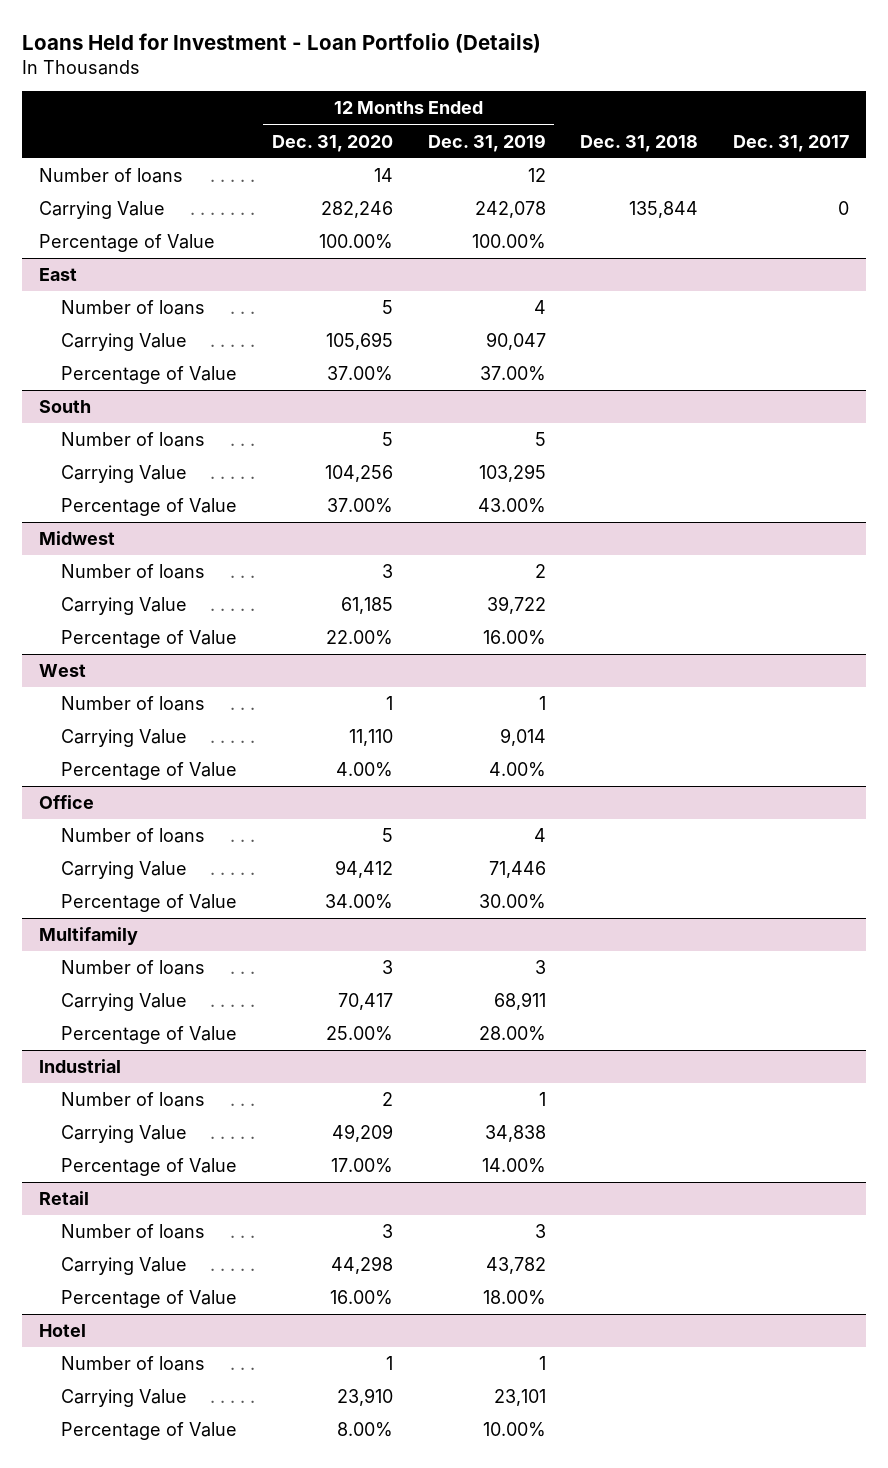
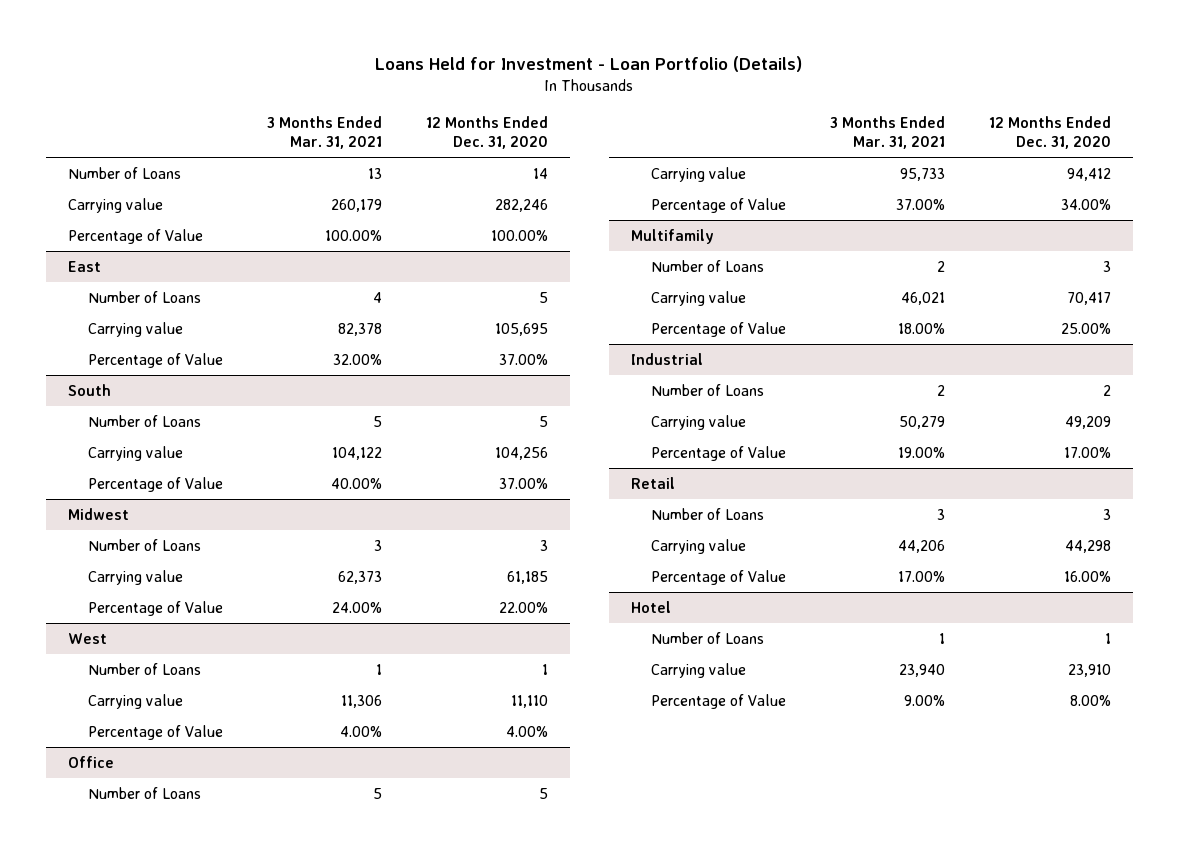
[427,133,546,152] Dec. 31, 2019 -> none
[580,134,699,152] Dec. 31, 2018 -> none
[732,134,849,152] Dec. 31, 2017 -> none
none -> [266,115,382,149] 3 Months Ended Mar. 31, 2021
[39,168,184,184] Number of loans -> [67,166,181,179] Number of Loans
[39,201,166,220] Carrying Value -> [67,197,163,213] Carrying value
[61,300,206,316] Number of loans -> [87,290,201,303] Number of Loans
[61,333,188,352] Carrying Value -> [87,321,183,337] Carrying value
[61,432,206,448] Number of loans -> [87,414,201,427] Number of Loans
[61,465,188,484] Carrying Value -> [87,445,183,461] Carrying value
[61,564,206,580] Number of loans -> [87,538,201,551] Number of Loans
[61,597,188,616] Carrying Value -> [87,569,183,585] Carrying value
[61,696,206,712] Number of loans -> [87,662,201,675] Number of Loans
[61,729,188,748] Carrying Value -> [87,693,183,709] Carrying value
[61,828,206,844] Number of loans -> [87,786,201,799] Number of Loans
[61,861,188,880] Carrying Value -> [650,166,746,182] Carrying value
[61,960,206,976] Number of loans -> [650,259,764,272] Number of Loans
[61,993,188,1012] Carrying Value -> [650,290,746,306] Carrying value
[61,1092,206,1108] Number of loans -> [650,383,764,396] Number of Loans
[61,1125,188,1144] Carrying Value -> [650,414,746,430] Carrying value
[61,1224,206,1240] Number of loans -> [650,507,764,520] Number of Loans
[61,1257,188,1276] Carrying Value -> [650,538,746,554] Carrying value
[61,1356,206,1372] Number of loans -> [650,631,764,644] Number of Loans
[61,1389,188,1408] Carrying Value -> [650,662,746,678] Carrying value

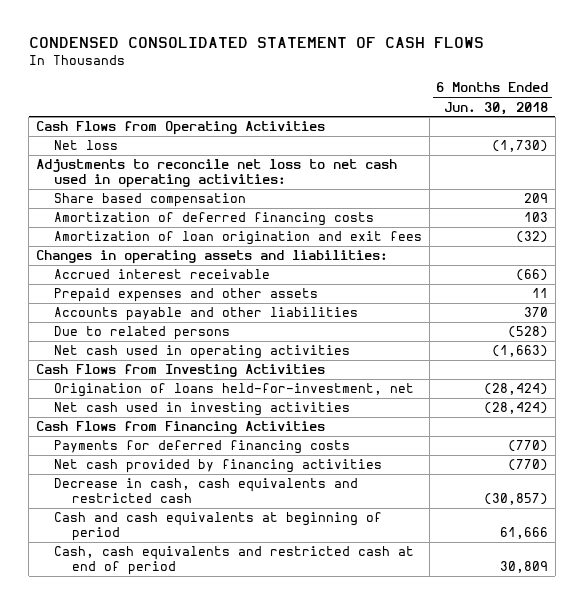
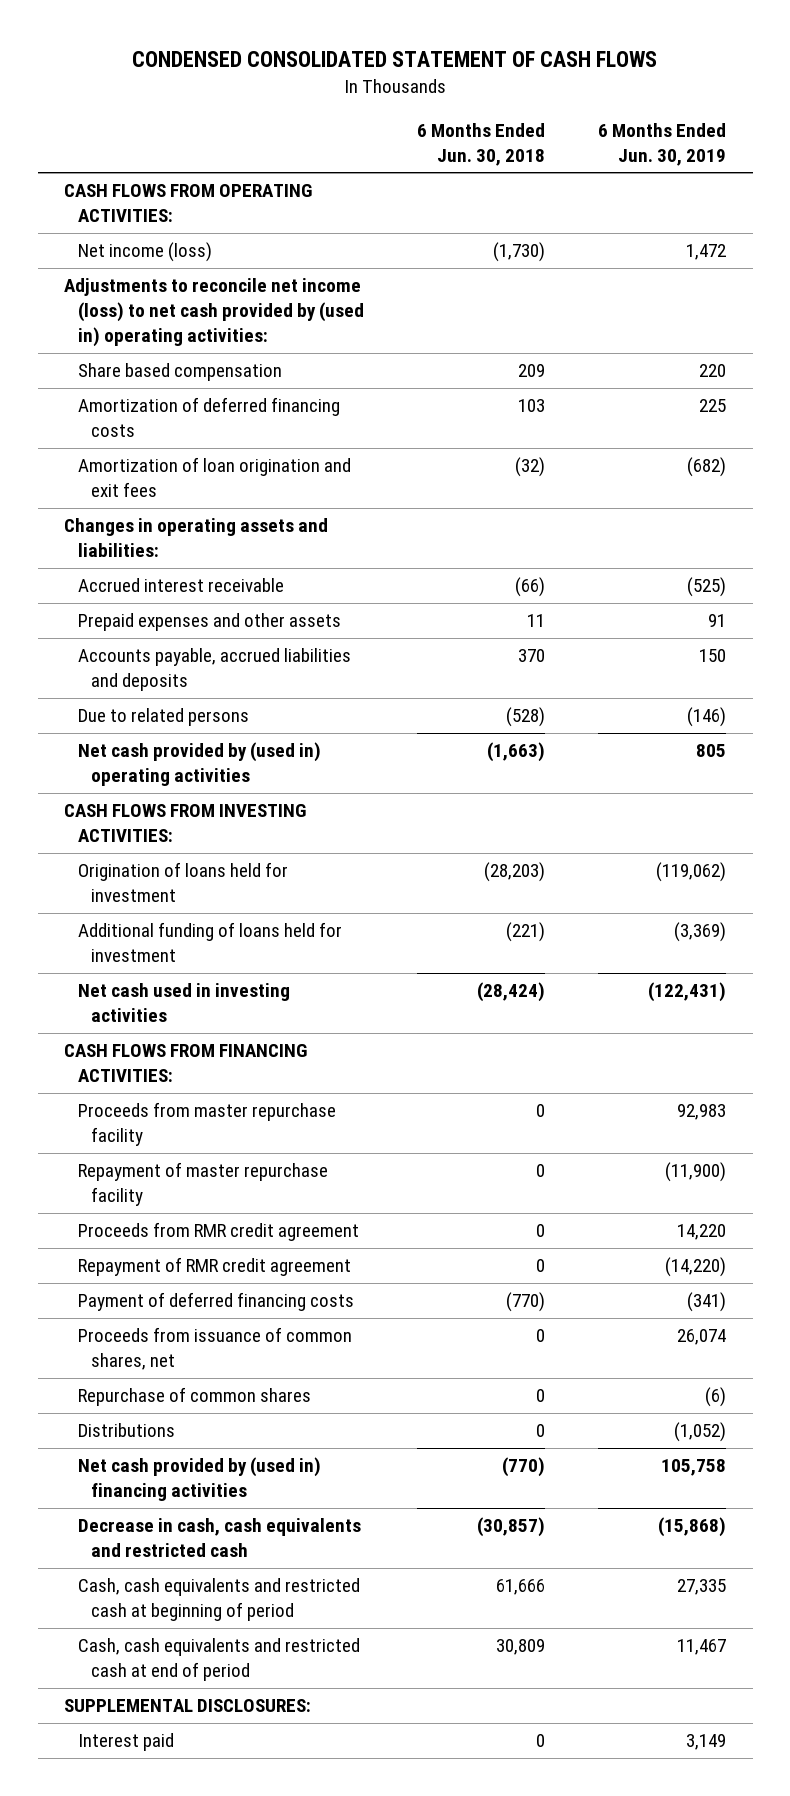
none -> [598,122,727,166] 6 Months Ended Jun. 30, 2019
[35,121,325,136] Cash Flows from Operating Activities -> [64,184,313,223] CASH FLOWS FROM OPERATING ACTIVITIES:
[53,140,118,151] Net loss -> [77,242,212,263] Net income (loss)
[35,159,397,189] Adjustments to reconcile net loss to net cash used in operating activities: -> [64,278,364,347] Adjustments to reconcile net income (loss) to net cash provided by (used in) operating activities:
[53,307,358,322] Accounts payable and other liabilities -> [77,648,351,692] Accounts payable, accrued liabilities and deposits
[53,345,350,360] Net cash used in operating activities -> [77,742,321,787] Net cash provided by (used in) operating activities
[35,364,325,378] Cash Flows from Investing Activities -> [64,804,307,843] CASH FLOWS FROM INVESTING ACTIVITIES:
[53,383,414,398] Origination of loans held-for-investment, net -> [77,862,288,903] Origination of loans held for investment
[484,383,549,396] (28,424) -> [483,862,545,883] (28,203)
none -> [77,922,342,963] Additional funding of loans held for investment
[35,421,325,435] Cash Flows from Financing Activities -> [64,1044,308,1083] CASH FLOWS FROM FINANCING ACTIVITIES:
none -> [77,1102,336,1147] Proceeds from master repurchase facility
none -> [77,1162,328,1207] Repayment of master repurchase facility
none -> [77,1222,359,1242] Proceeds from RMR credit agreement
none -> [77,1257,351,1277] Repayment of RMR credit agreement
[53,440,350,455] Payments for deferred financing costs -> [77,1292,354,1312] Payment of deferred financing costs
none -> [77,1327,352,1371] Proceeds from issuance of common shares, net
none -> [77,1387,311,1407] Repurchase of common shares
none -> [77,1423,175,1438] Distributions
[53,459,382,474] Net cash provided by financing activities -> [77,1457,321,1502] Net cash provided by (used in) financing activities
[53,512,382,542] Cash and cash equivalents at beginning of period -> [77,1578,360,1622] Cash, cash equivalents and restricted cash at beginning of period
none -> [64,1699,312,1713] SUPPLEMENTAL DISCLOSURES:
none -> [77,1733,174,1752] Interest paid

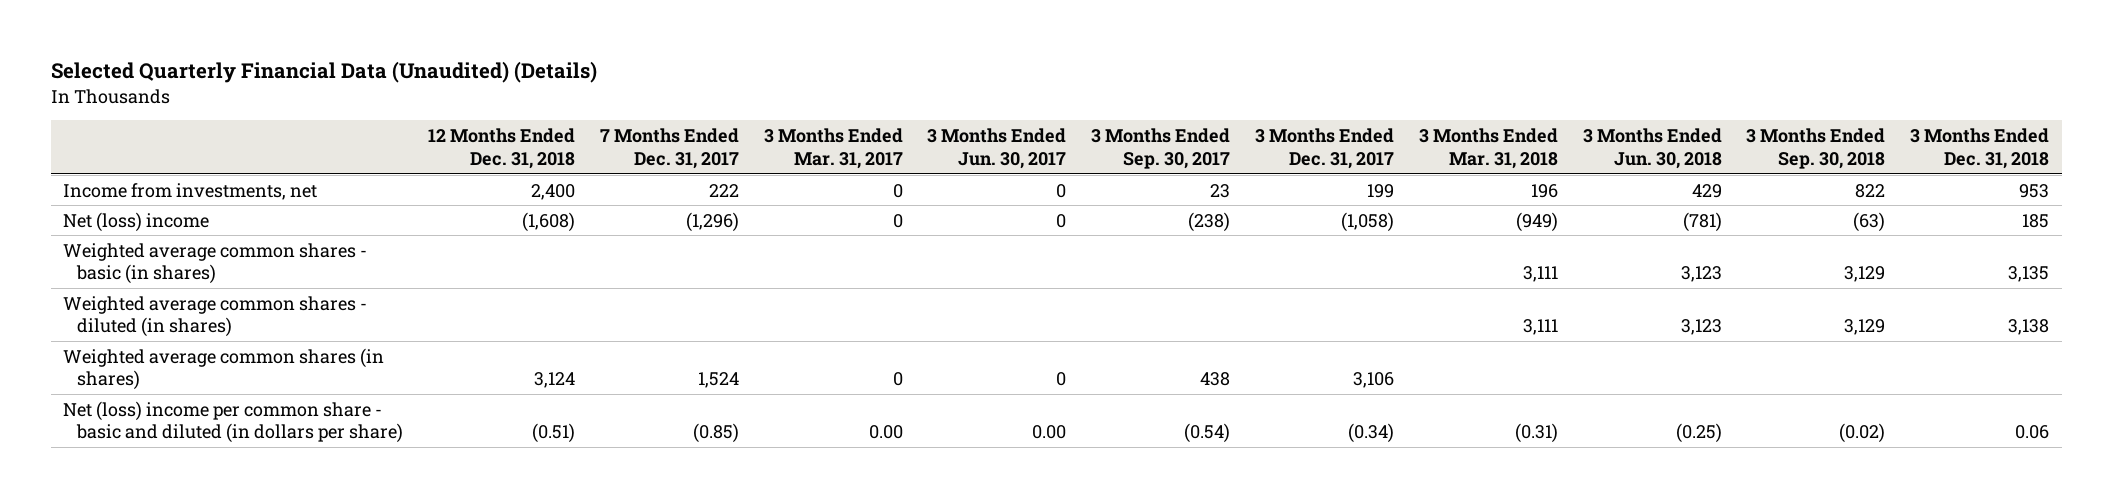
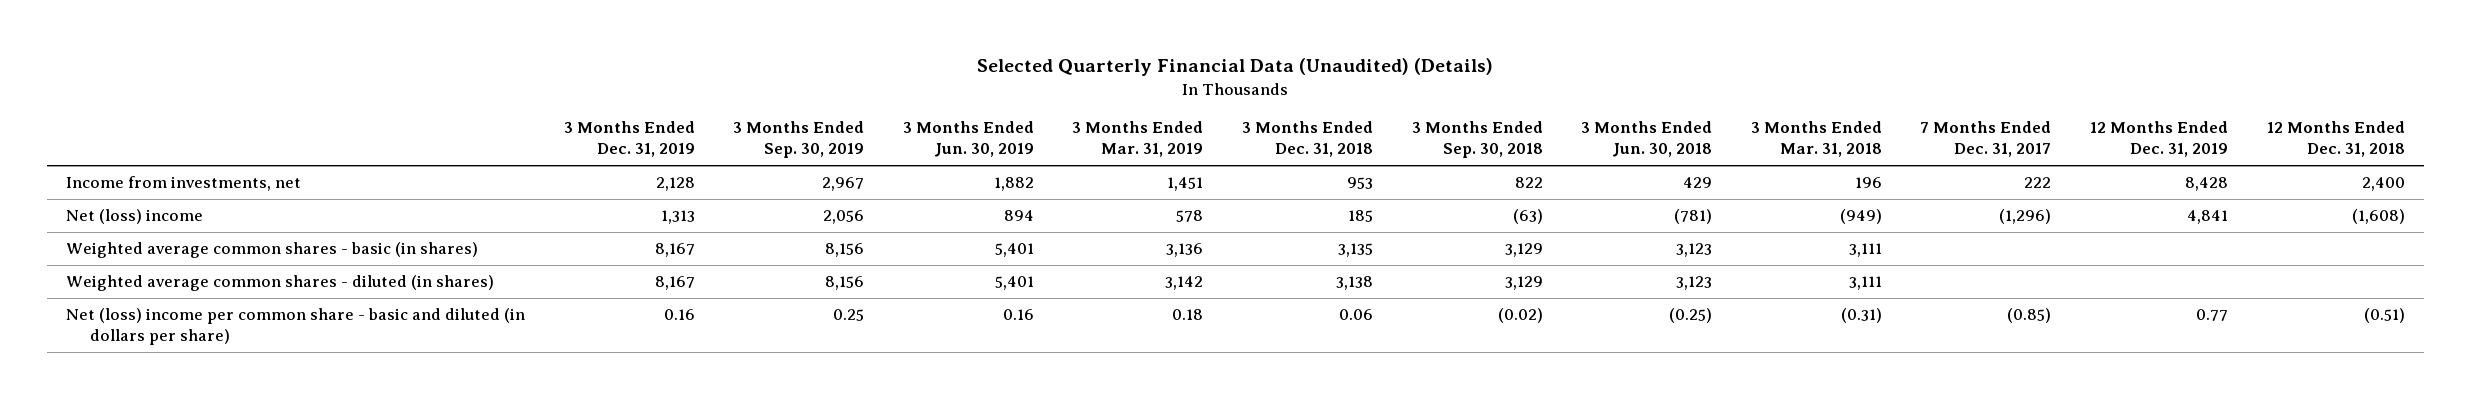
[763,127,903,169] 3 Months Ended Mar. 31, 2017 -> none
[927,127,1067,169] 3 Months Ended Jun. 30, 2017 -> none
[1091,127,1231,169] 3 Months Ended Sep. 30, 2017 -> none
[1254,127,1394,169] 3 Months Ended Dec. 31, 2017 -> none
none -> [563,121,695,158] 3 Months Ended Dec. 31, 2019
none -> [733,121,865,159] 3 Months Ended Sep. 30, 2019
none -> [902,121,1034,158] 3 Months Ended Jun. 30, 2019
none -> [1072,121,1204,158] 3 Months Ended Mar. 31, 2019
none -> [2089,121,2228,158] 12 Months Ended Dec. 31, 2019
[63,347,385,391] Weighted average common shares (in shares) -> none

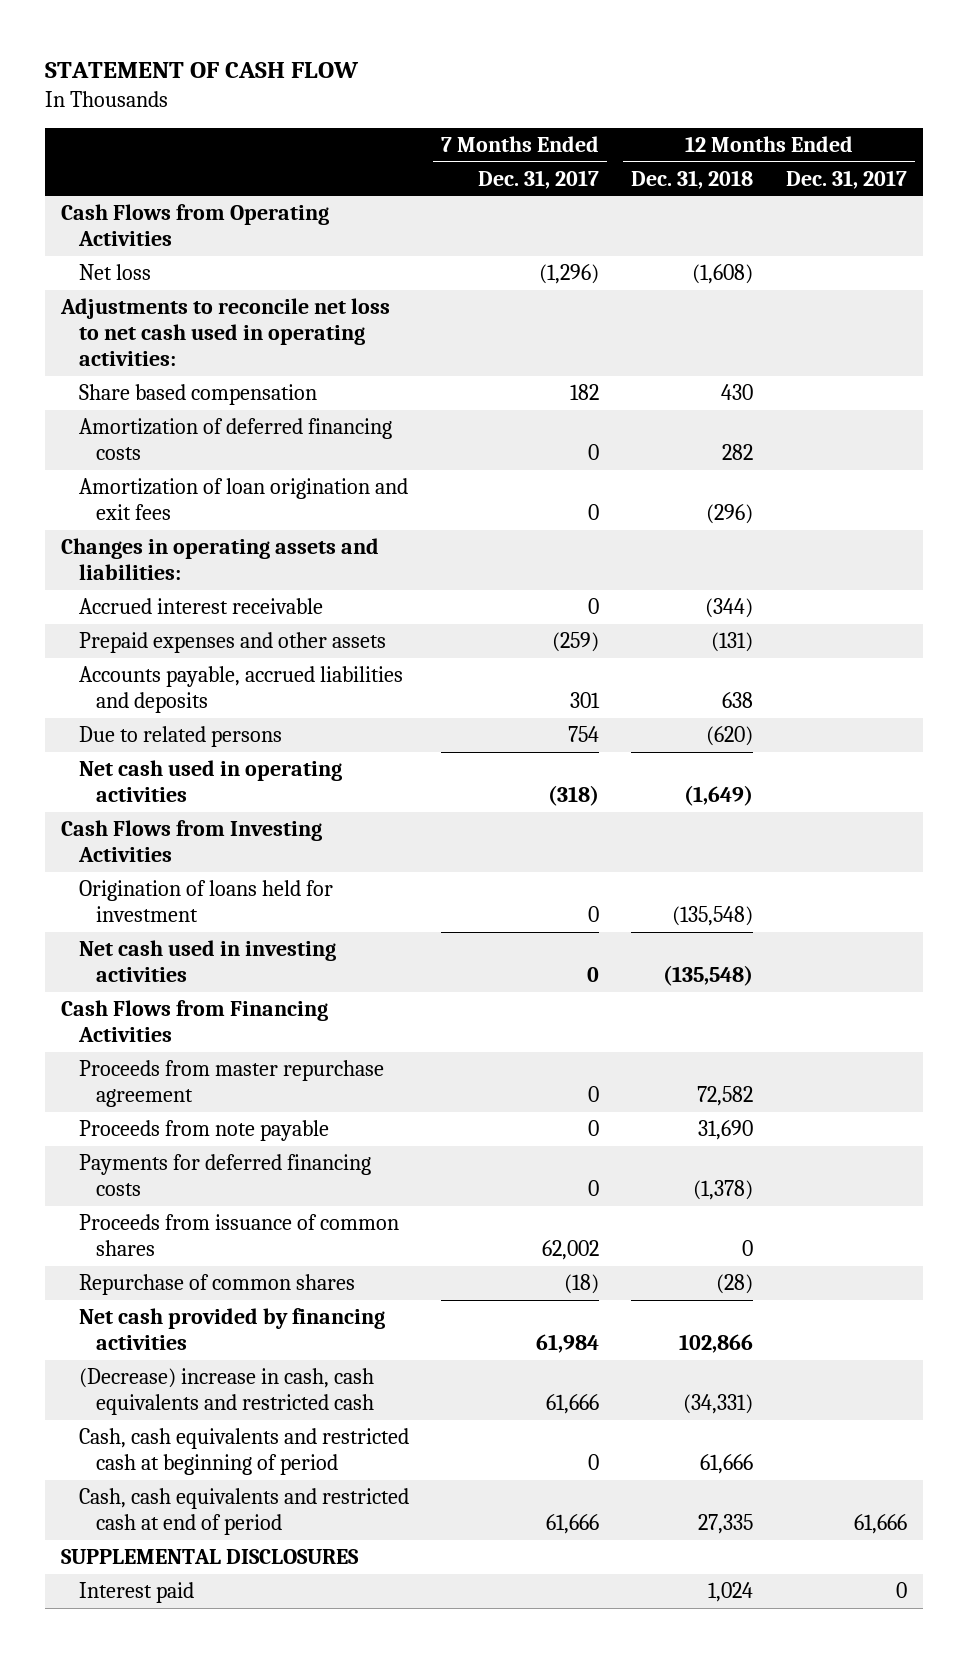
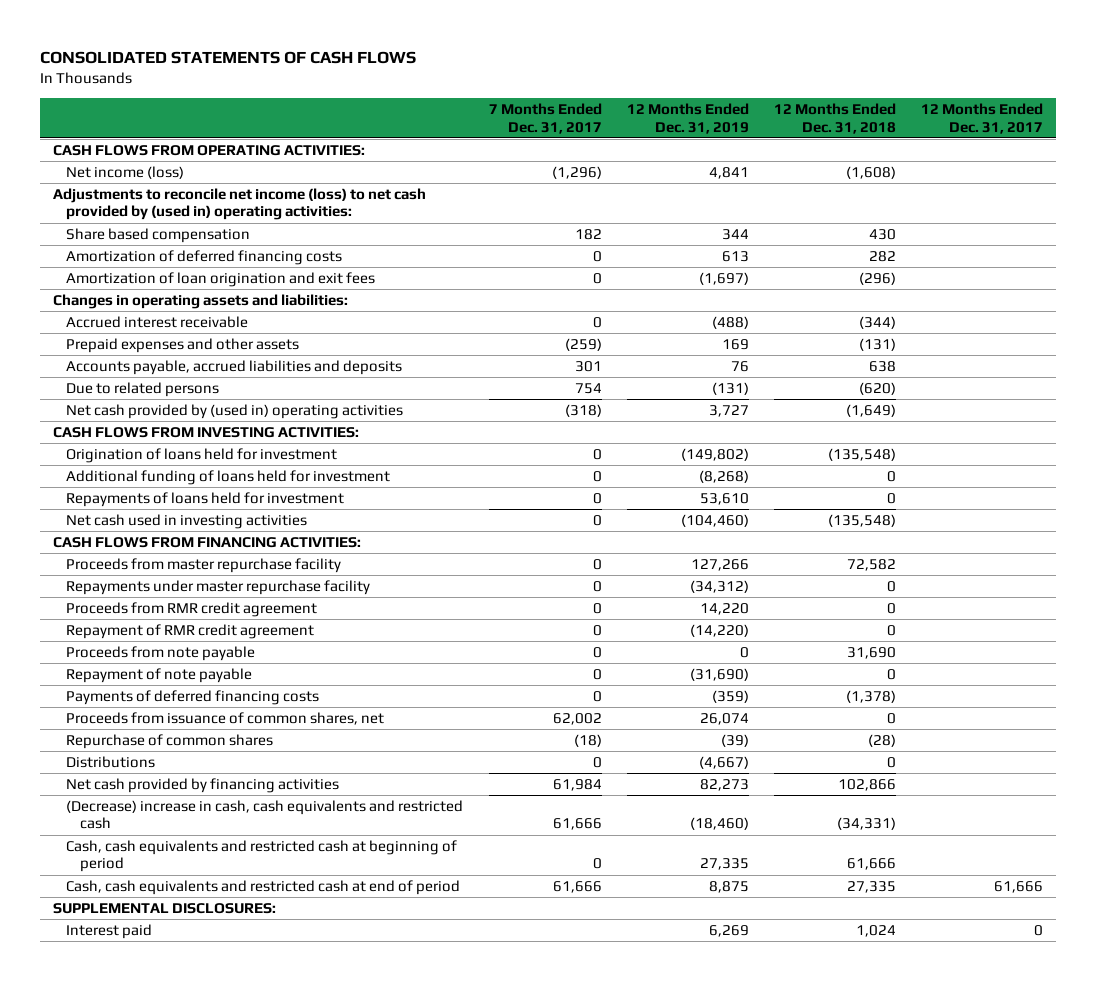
[44,61,359,78] STATEMENT OF CASH FLOW -> [39,51,416,65] CONSOLIDATED STATEMENTS OF CASH FLOWS
none -> [626,103,749,134] 12 Months Ended Dec. 31, 2019
[60,204,329,247] Cash Flows from Operating Activities -> [52,144,365,156] CASH FLOWS FROM OPERATING ACTIVITIES:
[78,264,151,281] Net loss -> [66,165,185,179] Net income (loss)
[59,298,390,367] Adjustments to reconcile net loss to net cash used in operating activities: -> [52,187,426,221] Adjustments to reconcile net income (loss) to net cash provided by (used in) operating activities:
[78,760,342,803] Net cash used in operating activities -> [66,403,404,419] Net cash provided by (used in) operating activities
[60,820,322,863] Cash Flows from Investing Activities -> [52,426,359,438] CASH FLOWS FROM INVESTING ACTIVITIES:
none -> [66,469,391,485] Additional funding of loans held for investment
none -> [66,491,345,507] Repayments of loans held for investment
[60,1000,328,1043] Cash Flows from Financing Activities -> [52,536,361,548] CASH FLOWS FROM FINANCING ACTIVITIES:
[78,1060,384,1108] Proceeds from master repurchase agreement -> [66,557,342,573] Proceeds from master repurchase facility
none -> [66,579,371,595] Repayments under master repurchase facility
none -> [66,601,318,617] Proceeds from RMR credit agreement
none -> [66,623,315,639] Repayment of RMR credit agreement
none -> [66,667,253,683] Repayment of note payable
[78,1154,371,1197] Payments for deferred financing costs -> [66,689,320,705] Payments of deferred financing costs
[78,1214,399,1257] Proceeds from issuance of common shares -> [66,711,385,725] Proceeds from issuance of common shares, net
none -> [66,755,156,768] Distributions
[60,1549,359,1565] SUPPLEMENTAL DISCLOSURES -> [52,902,276,914] SUPPLEMENTAL DISCLOSURES:

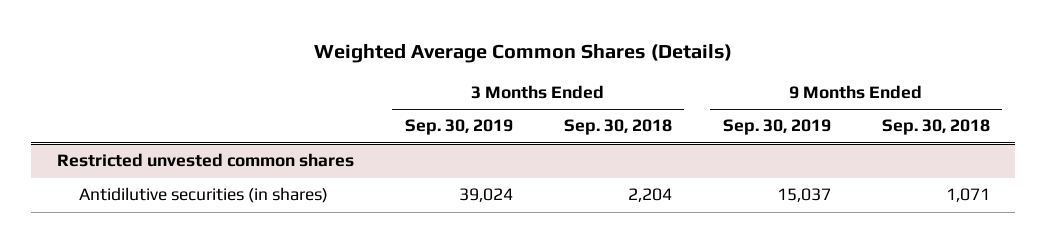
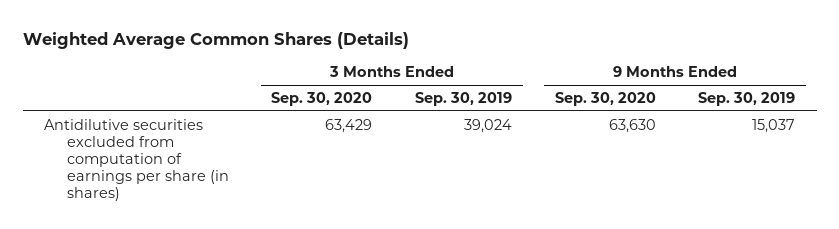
[563,119,672,136] Sep. 30, 2018 -> none
[881,119,990,136] Sep. 30, 2018 -> none
none -> [271,91,373,106] Sep. 30, 2020
none -> [554,91,656,106] Sep. 30, 2020
[56,153,354,168] Restricted unvested common shares -> none
[78,187,328,204] Antidilutive securities (in shares) -> [44,118,229,202] Antidilutive securities excluded from computation of earnings per share (in shares)

